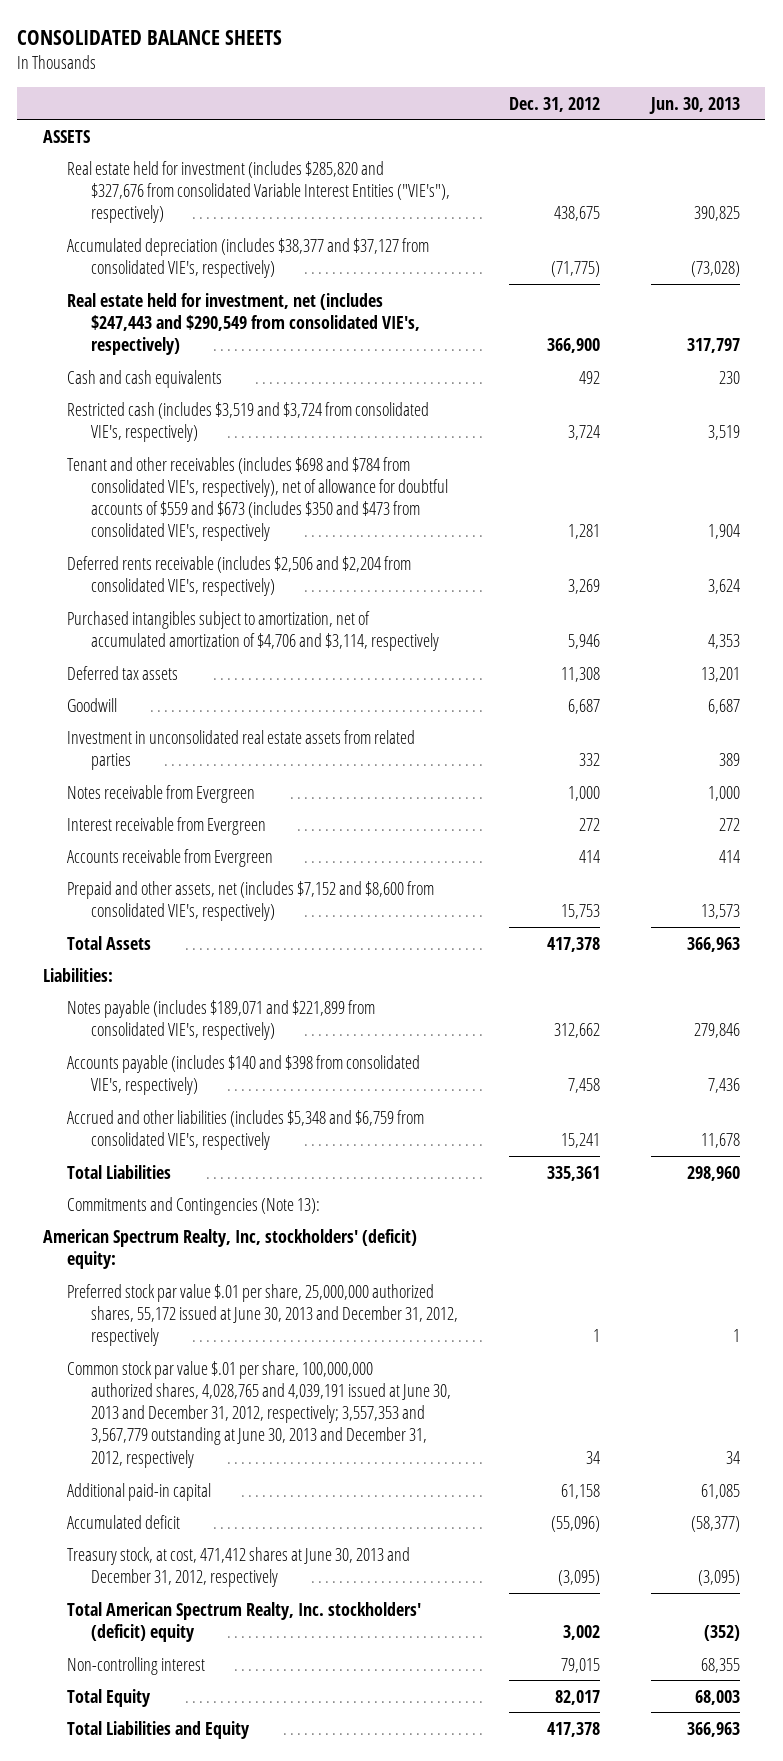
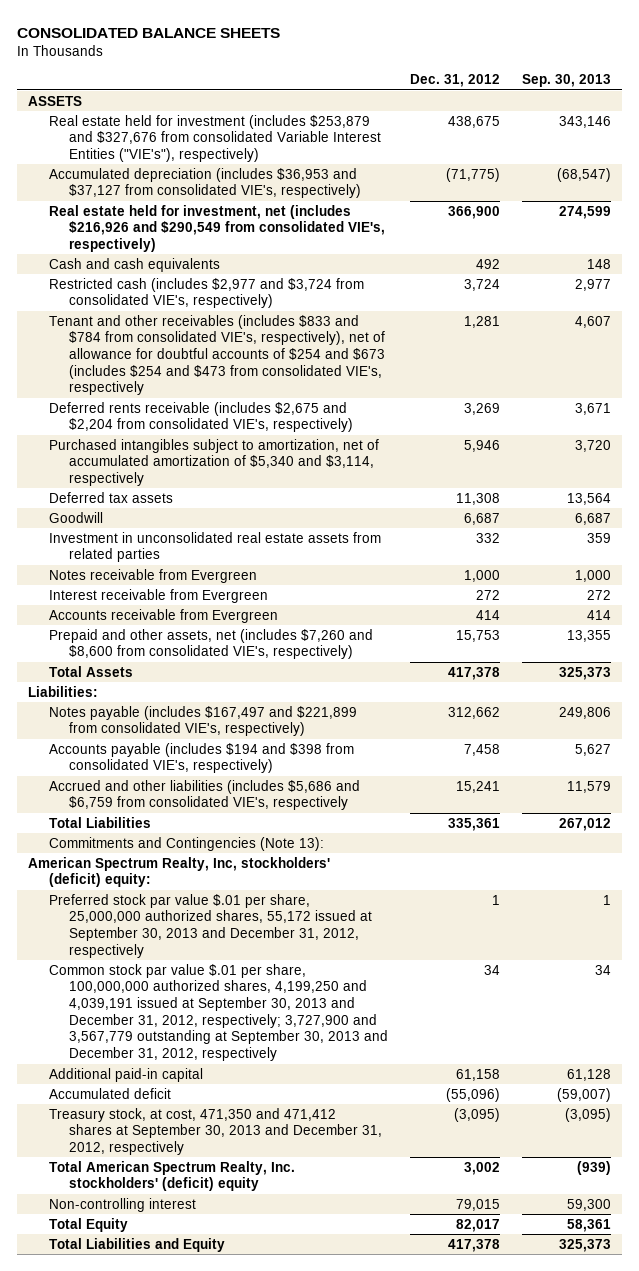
[648,96,740,114] Jun. 30, 2013 -> none
none -> [521,74,611,88] Sep. 30, 2013
[66,160,450,224] Real estate held for investment (includes $285,820 and $327,676 from consolidated Variable Interest Entities ("VIE's"), respectively) -> [48,114,382,163] Real estate held for investment (includes $253,879 and $327,676 from consolidated Variable Interest Entities ("VIE's"), respectively)
[66,237,429,278] Accumulated depreciation (includes $38,377 and $37,127 from consolidated VIE's, respectively) -> [48,167,362,199] Accumulated depreciation (includes $36,953 and $37,127 from consolidated VIE's, respectively)
[66,292,420,356] Real estate held for investment, net (includes $247,443 and $290,549 from consolidated VIE's, respectively) -> [48,204,386,253] Real estate held for investment, net (includes $216,926 and $290,549 from consolidated VIE's, respectively)
[66,401,429,442] Restricted cash (includes $3,519 and $3,724 from consolidated VIE's, respectively) -> [48,277,364,309] Restricted cash (includes $2,977 and $3,724 from consolidated VIE's, respectively)
[66,456,448,542] Tenant and other receivables (includes $698 and $784 from consolidated VIE's, respectively), net of allowance for doubtful accounts of $559 and $673 (includes $350 and $473 from consolidated VIE's, respectively -> [48,314,386,396] Tenant and other receivables (includes $833 and $784 from consolidated VIE's, respectively), net of allowance for doubtful accounts of $254 and $673 (includes $254 and $473 from consolidated VIE's, respectively
[66,555,411,596] Deferred rents receivable (includes $2,506 and $2,204 from consolidated VIE's, respectively) -> [48,401,354,433] Deferred rents receivable (includes $2,675 and $2,204 from consolidated VIE's, respectively)
[66,610,439,651] Purchased intangibles subject to amortization, net of accumulated amortization of $4,706 and $3,114, respectively -> [48,438,379,487] Purchased intangibles subject to amortization, net of accumulated amortization of $5,340 and $3,114, respectively
[66,880,434,921] Prepaid and other assets, net (includes $7,152 and $8,600 from consolidated VIE's, respectively) -> [48,628,373,660] Prepaid and other assets, net (includes $7,260 and $8,600 from consolidated VIE's, respectively)
[66,999,375,1040] Notes payable (includes $189,071 and $221,899 from consolidated VIE's, respectively) -> [48,705,357,737] Notes payable (includes $167,497 and $221,899 from consolidated VIE's, respectively)
[66,1054,420,1095] Accounts payable (includes $140 and $398 from consolidated VIE's, respectively) -> [48,742,354,774] Accounts payable (includes $194 and $398 from consolidated VIE's, respectively)
[66,1109,424,1150] Accrued and other liabilities (includes $5,348 and $6,759 from consolidated VIE's, respectively -> [48,779,360,811] Accrued and other liabilities (includes $5,686 and $6,759 from consolidated VIE's, respectively
[66,1283,458,1347] Preferred stock par value $.01 per share, 25,000,000 authorized shares, 55,172 issued at June 30, 2013 and December 31, 2012, respectively -> [48,893,373,958] Preferred stock par value $.01 per share, 25,000,000 authorized shares, 55,172 issued at September 30, 2013 and December 31, 2012, respectively
[66,1360,451,1468] Common stock par value $.01 per share, 100,000,000 authorized shares, 4,028,765 and 4,039,191 issued at June 30, 2013 and December 31, 2012, respectively; 3,557,353 and 3,567,779 outstanding at June 30, 2013 and December 31, 2012, respectively -> [48,963,389,1062] Common stock par value $.01 per share, 100,000,000 authorized shares, 4,199,250 and 4,039,191 issued at September 30, 2013 and December 31, 2012, respectively; 3,727,900 and 3,567,779 outstanding at September 30, 2013 and December 31, 2012, respectively
[66,1546,410,1587] Treasury stock, at cost, 471,412 shares at June 30, 2013 and December 31, 2012, respectively -> [48,1107,383,1156] Treasury stock, at cost, 471,350 and 471,412 shares at September 30, 2013 and December 31, 2012, respectively

